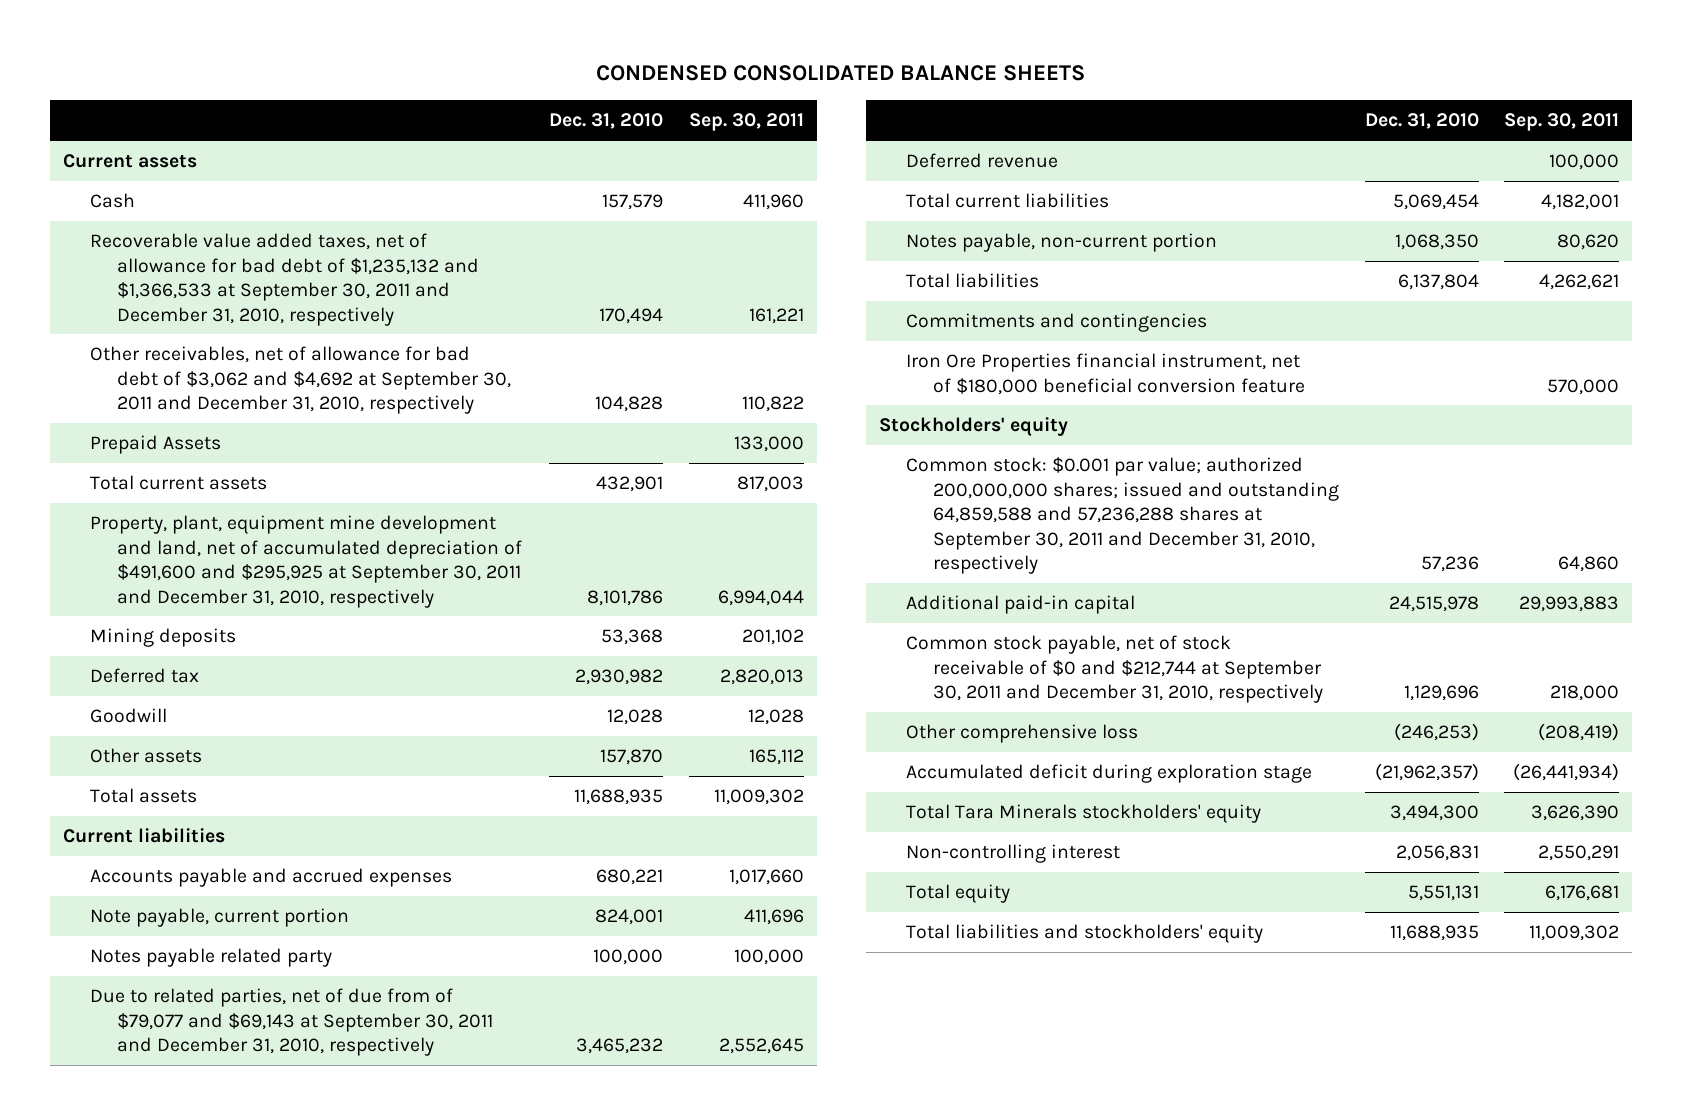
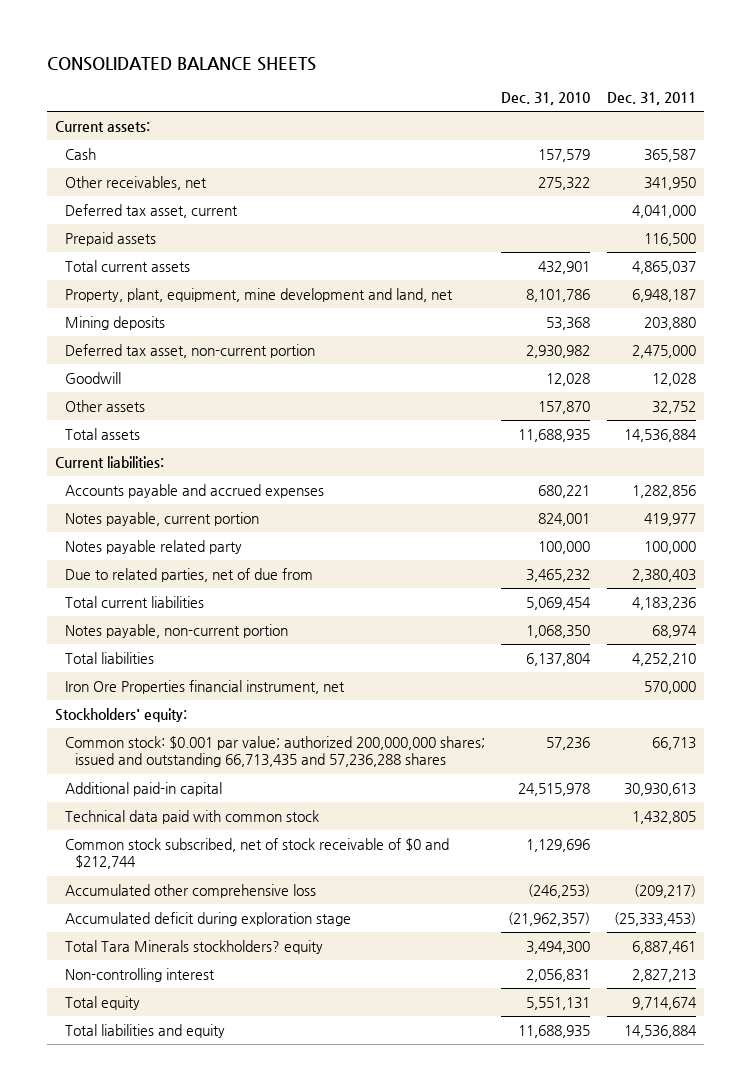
[596,65,1086,82] CONDENSED CONSOLIDATED BALANCE SHEETS -> [46,56,316,71] CONSOLIDATED BALANCE SHEETS
[688,113,804,132] Sep. 30, 2011 -> none
none -> [606,92,696,106] Dec. 31, 2011
[62,154,197,169] Current assets -> [55,121,151,133] Current assets:
[90,233,480,326] Recoverable value added taxes, net of allowance for bad debt of $1,235,132 and $1,366,533 at September 30, 2011 and December 31, 2010, respectively -> none
[90,346,512,415] Other receivables, net of allowance for bad debt of $3,062 and $4,692 at September 30, 2011 and December 31, 2010, respectively -> none
none -> [65,176,208,191] Other receivables, net
none -> [65,204,239,219] Deferred tax asset, current
[90,435,222,455] Prepaid Assets -> [65,232,157,247] Prepaid assets
[90,515,523,608] Property, plant, equipment mine development and land, net of accumulated depreciation of $491,600 and $295,925 at September 30, 2011 and December 31, 2010, respectively -> [65,288,454,303] Property, plant, equipment, mine development and land, net
[90,668,200,684] Deferred tax -> [65,344,316,359] Deferred tax asset, non-current portion
[62,828,225,844] Current liabilities -> [55,456,165,469] Current liabilities:
[90,908,350,928] Note payable, current portion -> [65,512,260,527] Notes payable, current portion
[905,153,1058,169] Deferred revenue -> none
[90,988,494,1057] Due to related parties, net of due from of $79,077 and $69,143 at September 30, 2011 and December 31, 2010, respectively -> [65,568,314,583] Due to related parties, net of due from
[905,313,1207,333] Commitments and contingencies -> none
[905,353,1305,395] Iron Ore Properties financial instrument, net of $180,000 beneficial conversion feature -> [65,680,346,695] Iron Ore Properties financial instrument, net
[878,417,1068,437] Stockholders' equity -> [55,708,188,723] Stockholders' equity:
[905,457,1339,575] Common stock: $0.001 par value; authorized 200,000,000 shares; issued and outstanding 64,859,588 and 57,236,288 shares at September 30, 2011 and December 31, 2010, respectively -> [65,736,486,768] Common stock: $0.001 par value; authorized 200,000,000 shares; issued and outstanding 66,713,435 and 57,236,288 shares
none -> [65,810,320,825] Technical data paid with common stock
[905,635,1323,704] Common stock payable, net of stock receivable of $0 and $212,744 at September 30, 2011 and December 31, 2010, respectively -> [65,838,450,870] Common stock subscribed, net of stock receivable of $0 and $212,744
[905,724,1138,744] Other comprehensive loss -> [65,884,317,899] Accumulated other comprehensive loss
[905,804,1261,824] Total Tara Minerals stockholders' equity -> [65,940,324,955] Total Tara Minerals stockholders? equity
[905,924,1263,944] Total liabilities and stockholders' equity -> [65,1024,226,1039] Total liabilities and equity

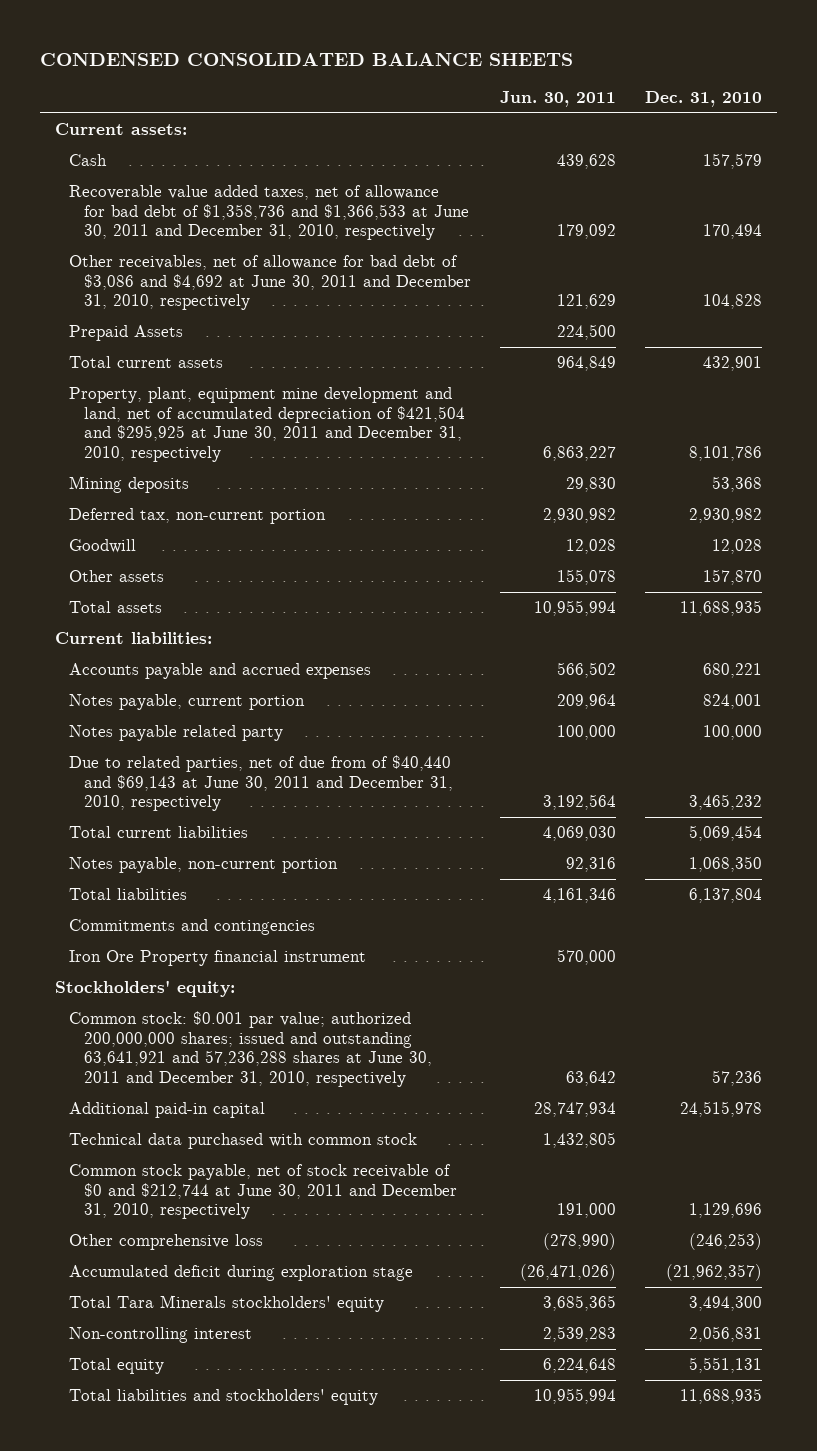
[46,56,316,71] CONSOLIDATED BALANCE SHEETS -> [40,52,574,66] CONDENSED CONSOLIDATED BALANCE SHEETS
[606,92,696,106] Dec. 31, 2011 -> none
none -> [500,91,617,108] Jun. 30, 2011
[65,176,208,191] Other receivables, net -> none
[65,204,239,219] Deferred tax asset, current -> none
none -> [69,184,469,241] Recoverable value added taxes, net of allowance for bad debt of $1,358,736 and $1,366,533 at June 30, 2011 and December 31, 2010, respectively
none -> [69,254,471,311] Other receivables, net of allowance for bad debt of $3,086 and $4,692 at June 30, 2011 and December 31, 2010, respectively
[65,232,157,247] Prepaid assets -> [69,324,184,341] Prepaid Assets
[65,288,454,303] Property, plant, equipment, mine development and land, net -> [69,386,465,463] Property, plant, equipment mine development and land, net of accumulated depreciation of $421,504 and $295,925 at June 30, 2011 and December 31, 2010, respectively
[65,344,316,359] Deferred tax asset, non-current portion -> [69,507,327,524] Deferred tax, non-current portion
[65,568,314,583] Due to related parties, net of due from -> [69,754,453,812] Due to related parties, net of due from of $40,440 and $69,143 at June 30, 2011 and December 31, 2010, respectively
none -> [69,918,316,935] Commitments and contingencies
[65,680,346,695] Iron Ore Properties financial instrument, net -> [69,949,367,966] Iron Ore Property financial instrument
[65,736,486,768] Common stock: $0.001 par value; authorized 200,000,000 shares; issued and outstanding 66,713,435 and 57,236,288 shares -> [69,1010,432,1088] Common stock: $0.001 par value; authorized 200,000,000 shares; issued and outstanding 63,641,921 and 57,236,288 shares at June 30, 2011 and December 31, 2010, respectively
[65,810,320,825] Technical data paid with common stock -> [69,1132,418,1149] Technical data purchased with common stock
[65,838,450,870] Common stock subscribed, net of stock receivable of $0 and $212,744 -> [69,1163,457,1220] Common stock payable, net of stock receivable of $0 and $212,744 at June 30, 2011 and December 31, 2010, respectively
[65,884,317,899] Accumulated other comprehensive loss -> [69,1233,264,1250] Other comprehensive loss
[65,940,324,955] Total Tara Minerals stockholders? equity -> [69,1294,385,1312] Total Tara Minerals stockholders' equity
[65,1024,226,1039] Total liabilities and equity -> [69,1388,379,1405] Total liabilities and stockholders' equity

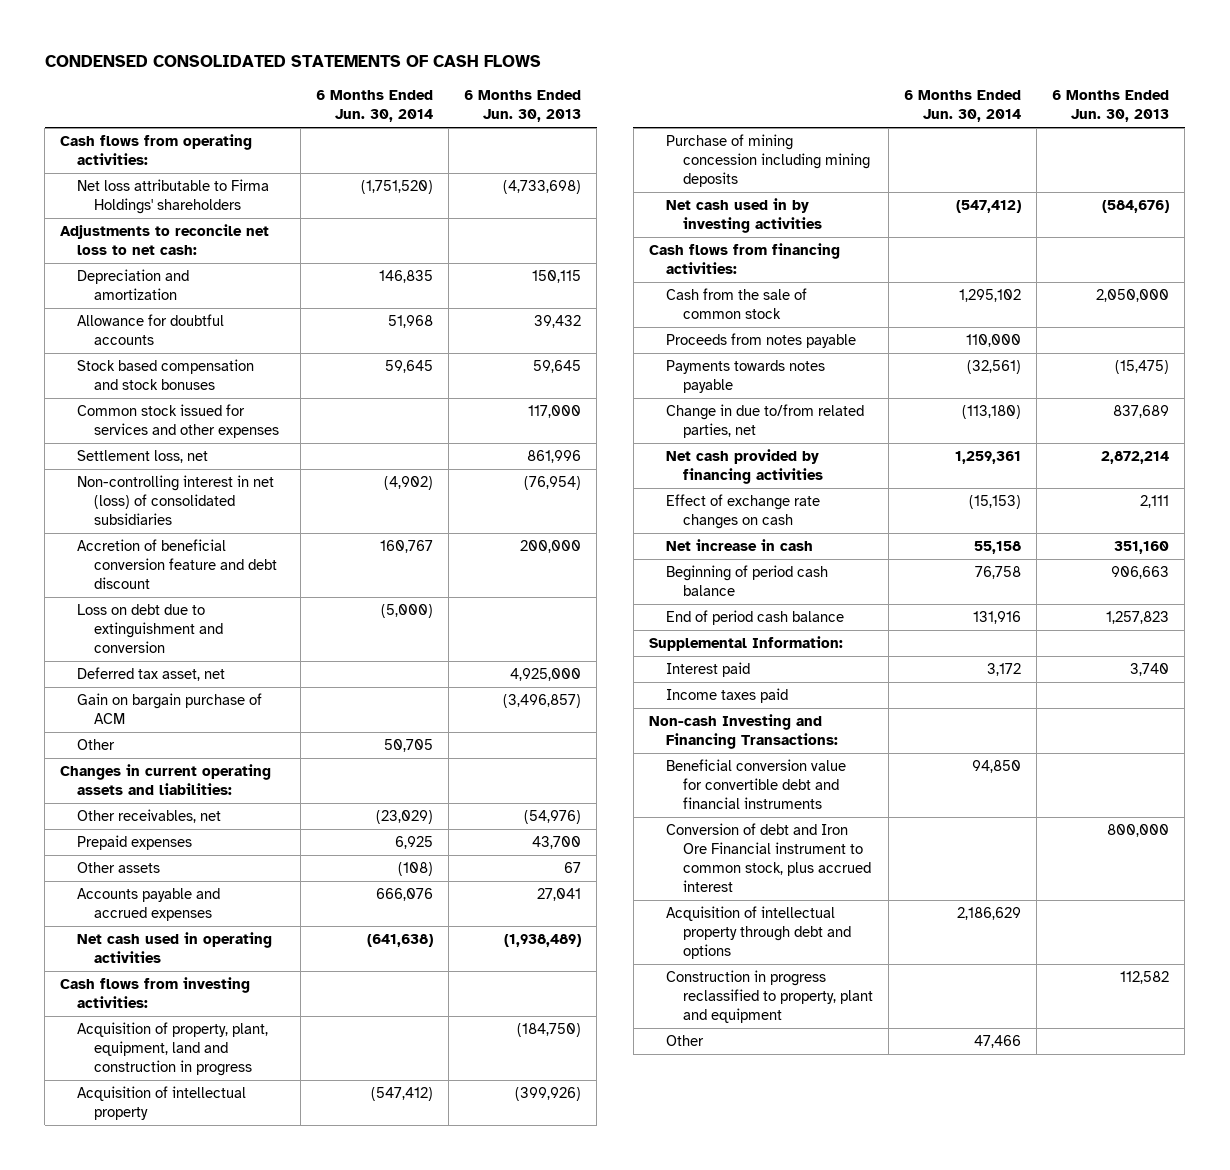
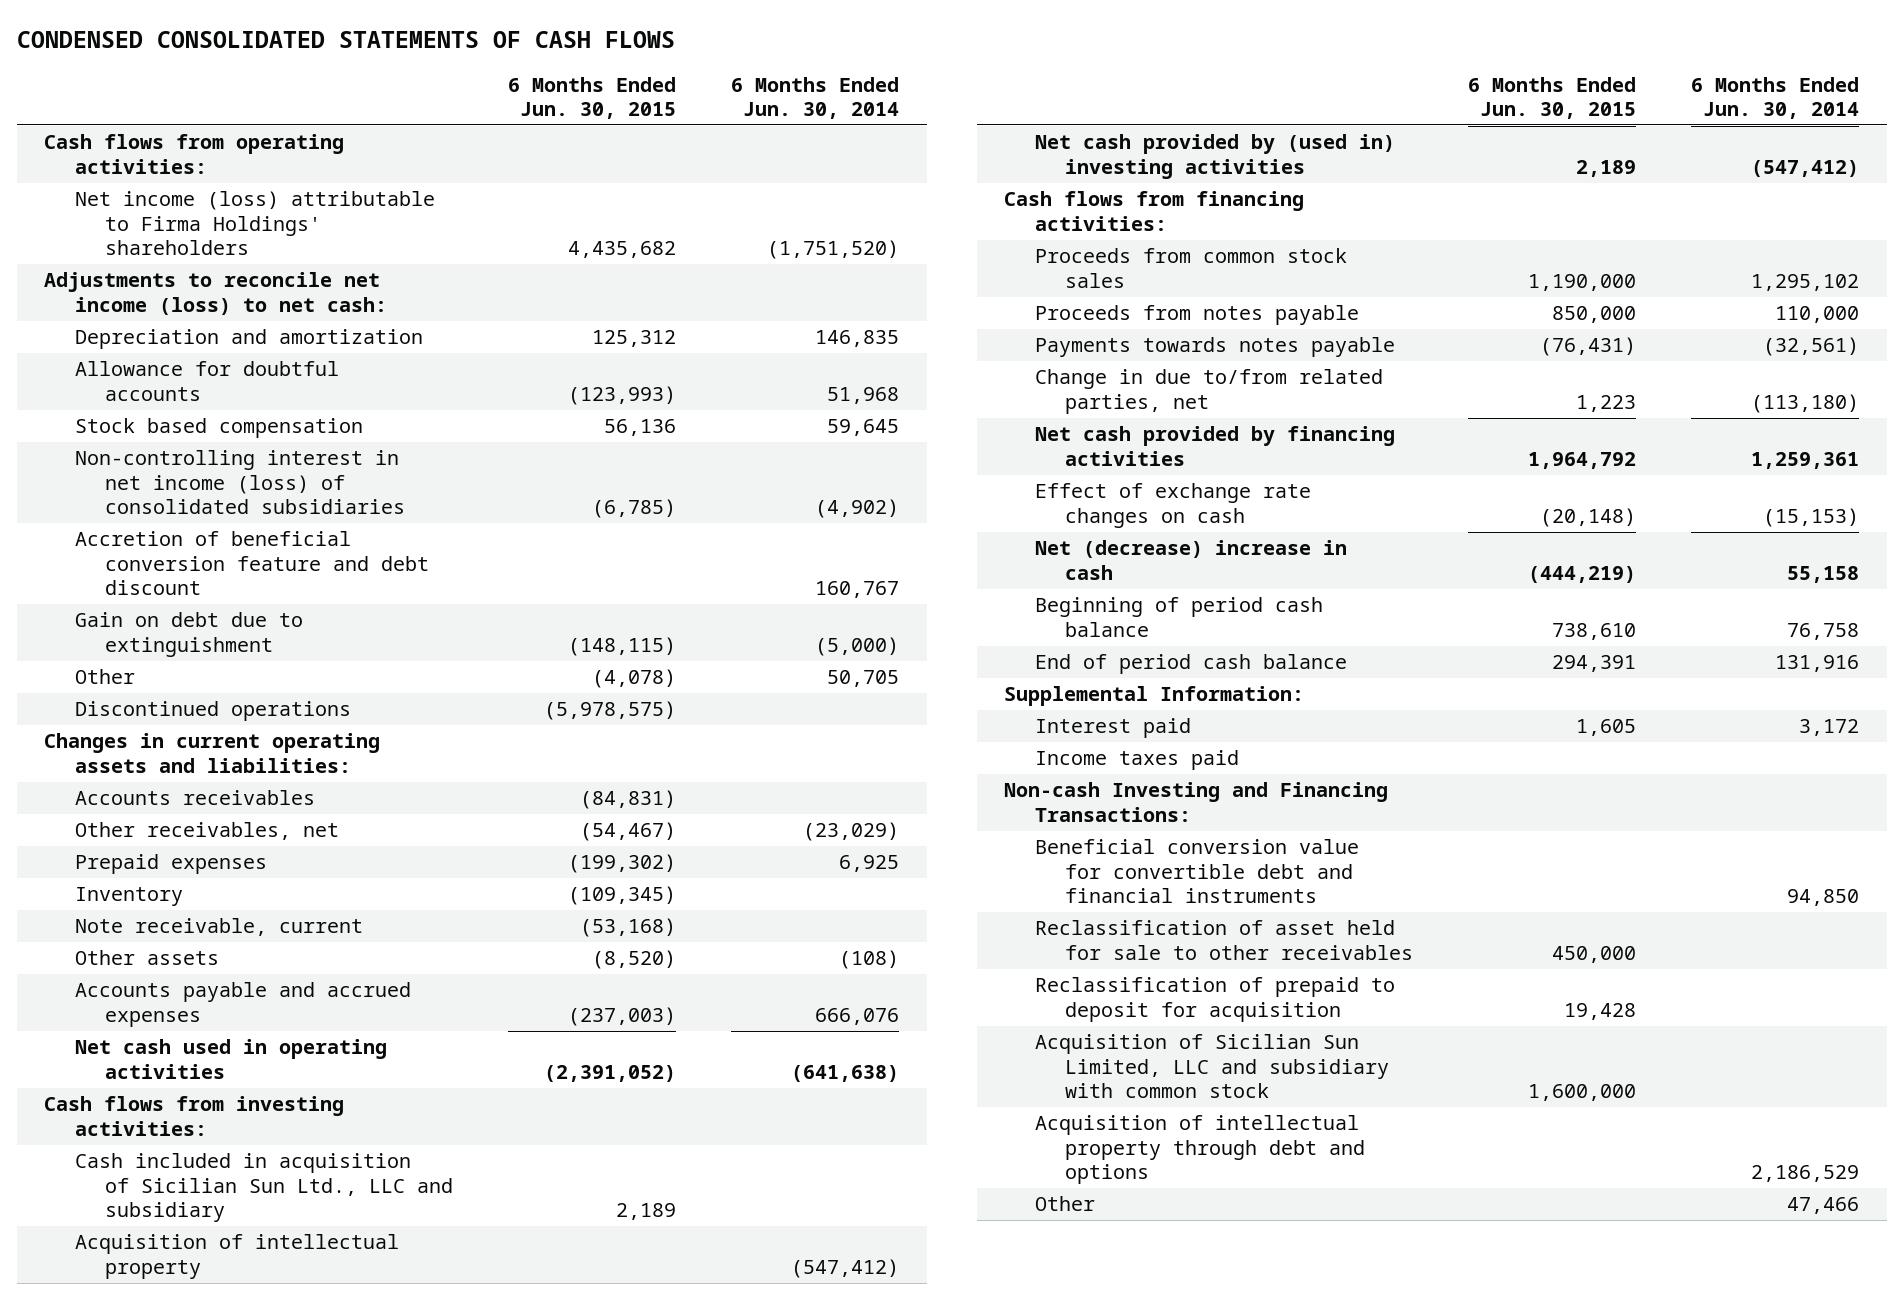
[463,90,581,123] 6 Months Ended Jun. 30, 2013 -> none
none -> [508,76,677,119] 6 Months Ended Jun. 30, 2015
[77,179,270,215] Net loss attributable to Firma Holdings' shareholders -> [74,191,435,255] Net income (loss) attributable to Firma Holdings' shareholders
[60,224,270,256] Adjustments to reconcile net loss to net cash: -> [44,272,387,315] Adjustments to reconcile net income (loss) to net cash:
[77,404,280,439] Common stock issued for services and other expenses -> none
[77,450,209,464] Settlement loss, net -> none
[77,359,255,391] Stock based compensation and stock bonuses -> [74,418,363,439] Stock based compensation
[77,475,275,525] Non-controlling interest in net (loss) of consolidated subsidiaries -> [74,450,406,514] Non-controlling interest in net income (loss) of consolidated subsidiaries
[77,667,226,682] Deferred tax asset, net -> none
[77,693,263,725] Gain on bargain purchase of ACM -> none
[77,604,224,653] Loss on debt due to extinguishment and conversion -> [74,612,303,657] Gain on debt due to extinguishment
none -> [74,701,351,722] Discontinued operations
none -> [74,790,315,806] Accounts receivables
none -> [74,887,183,907] Inventory
none -> [74,918,363,937] Note receivable, current
[77,1022,269,1076] Acquisition of property, plant, equipment, land and construction in progress -> none
none -> [74,1153,454,1222] Cash included in acquisition of Sicilian Sun Ltd., LLC and subsidiary
[665,134,870,187] Purchase of mining concession including mining deposits -> none
[665,198,822,234] Net cash used in by investing activities -> [1034,134,1395,179] Net cash provided by (used in) investing activities
[665,288,807,320] Cash from the sale of common stock -> [1034,248,1347,288] Proceeds from common stock sales
[665,539,813,552] Net increase in cash -> [1034,540,1347,580] Net (decrease) increase in cash
[665,823,871,892] Conversion of debt and Iron Ore Financial instrument to common stock, plus accrued interest -> none
[665,970,873,1023] Construction in progress reclassified to property, plant and equipment -> none
none -> [1034,920,1414,960] Reclassification of asset held for sale to other receivables
none -> [1034,977,1395,1022] Reclassification of prepaid to deposit for acquisition
none -> [1034,1034,1390,1098] Acquisition of Sicilian Sun Limited, LLC and subsidiary with common stock
[957,907,1022,921] 2,186,629 -> [1751,1164,1860,1182] 2,186,529

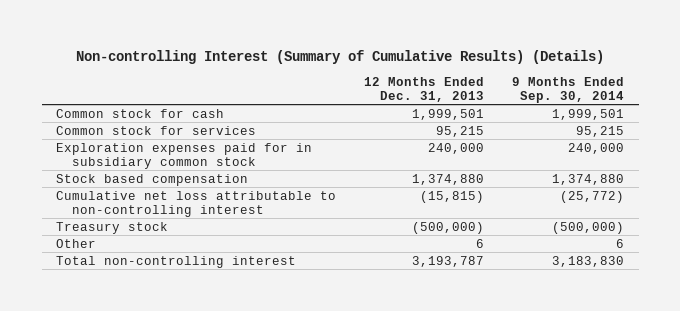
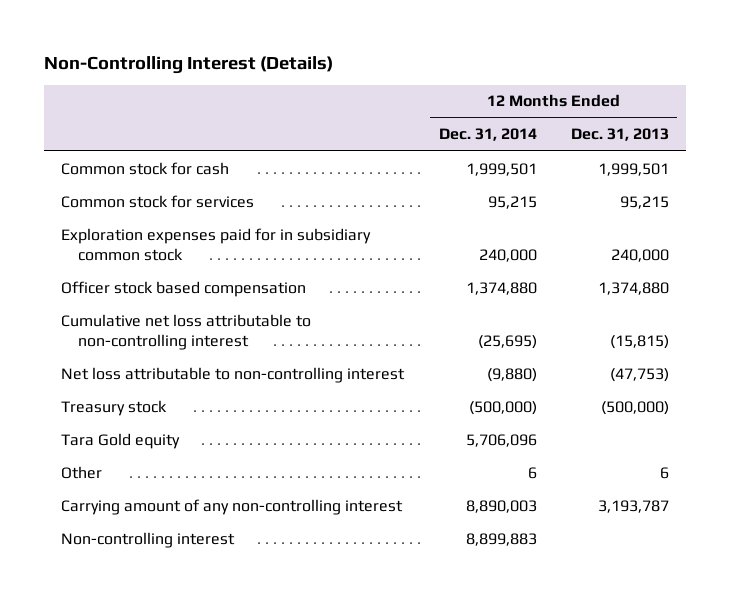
[76,49,605,64] Non-controlling Interest (Summary of Cumulative Results) (Details) -> [43,55,333,74] Non-Controlling Interest (Details)
[512,76,625,103] 9 Months Ended Sep. 30, 2014 -> none
none -> [438,128,537,142] Dec. 31, 2014
[55,173,248,186] Stock based compensation -> [61,280,307,297] Officer stock based compensation
none -> [61,366,406,383] Net loss attributable to non-controlling interest
none -> [61,432,181,449] Tara Gold equity
[55,255,296,268] Total non-controlling interest -> [61,498,404,515] Carrying amount of any non-controlling interest
none -> [61,531,236,548] Non-controlling interest

